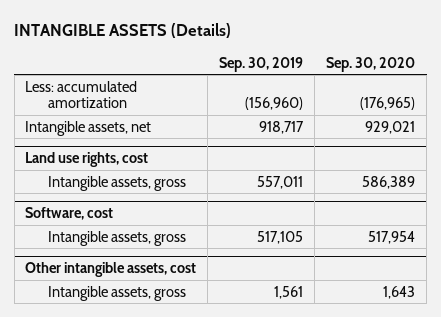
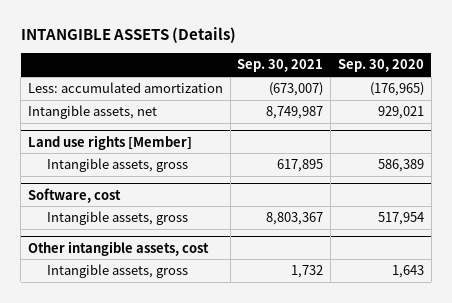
[219,56,304,72] Sep. 30, 2019 -> none
none -> [237,59,324,73] Sep. 30, 2021
[25,152,149,168] Land use rights, cost -> [27,134,192,150] Land use rights [Member]

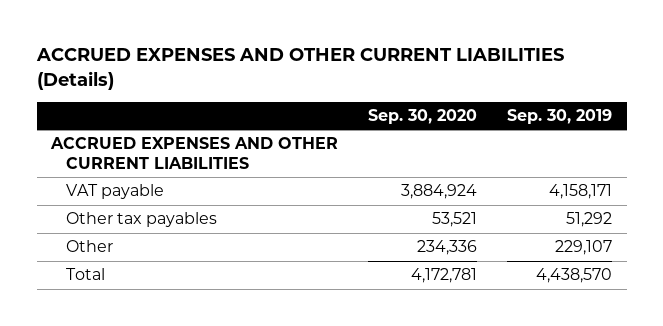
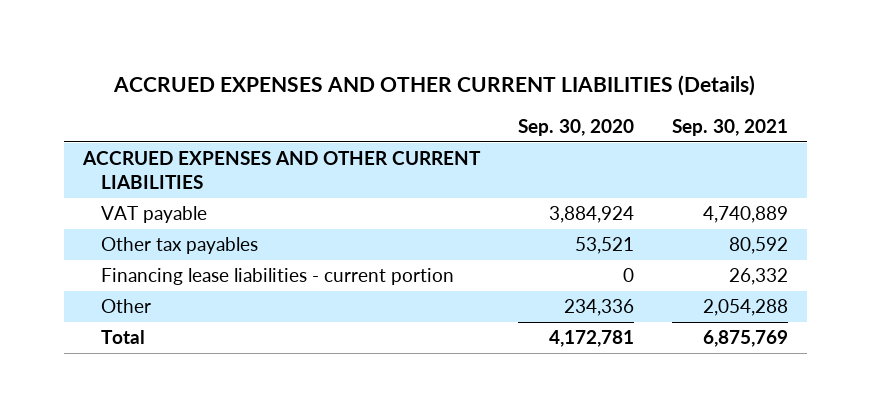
[506,109,612,125] Sep. 30, 2019 -> none
none -> [671,118,788,136] Sep. 30, 2021
none -> [100,268,454,286] Financing lease liabilities - current portion

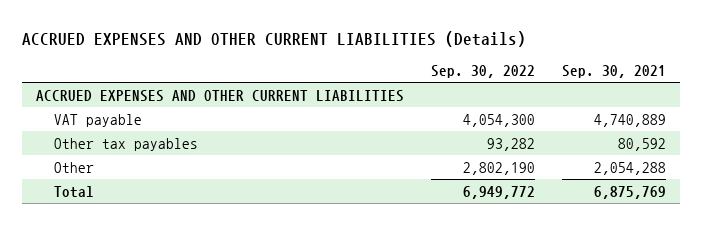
[517,118,634,136] Sep. 30, 2020 -> none
none -> [430,65,535,79] Sep. 30, 2022
[100,268,454,286] Financing lease liabilities - current portion -> none

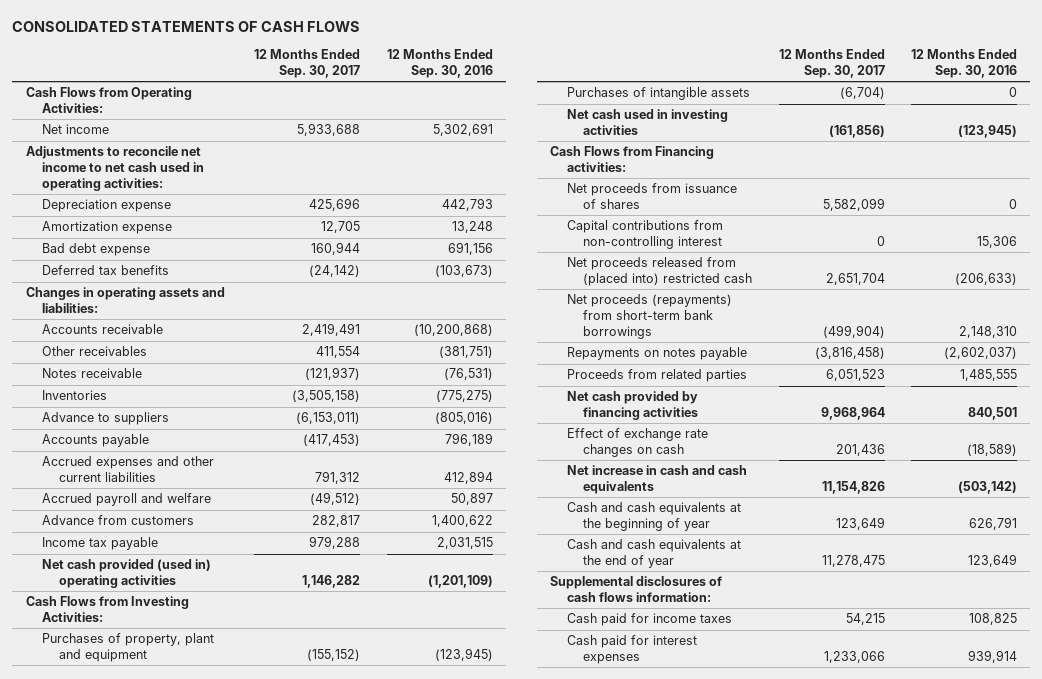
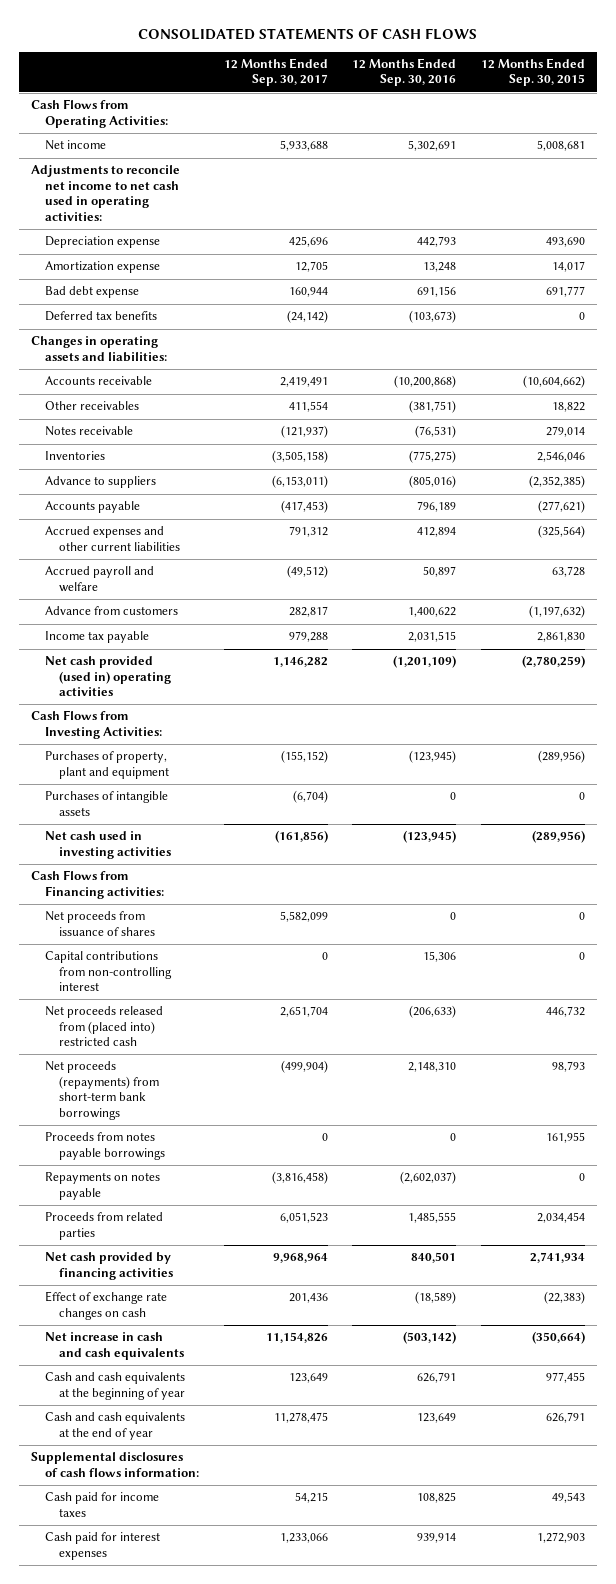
none -> [480,57,585,87] 12 Months Ended Sep. 30, 2015
none -> [45,1132,166,1160] Proceeds from notes payable borrowings

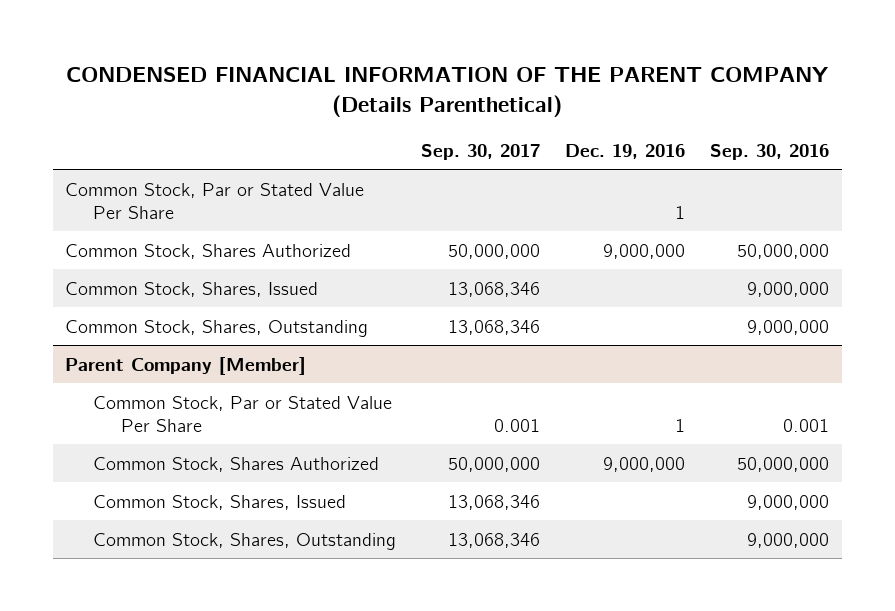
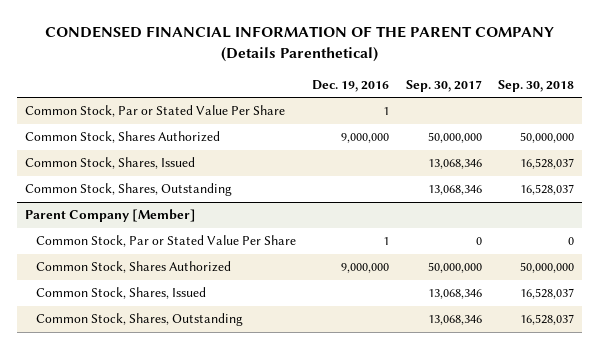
[710,143,830,160] Sep. 30, 2016 -> none
none -> [498,79,575,92] Sep. 30, 2018
[494,418,541,432] 0.001 -> [475,237,482,246] 0

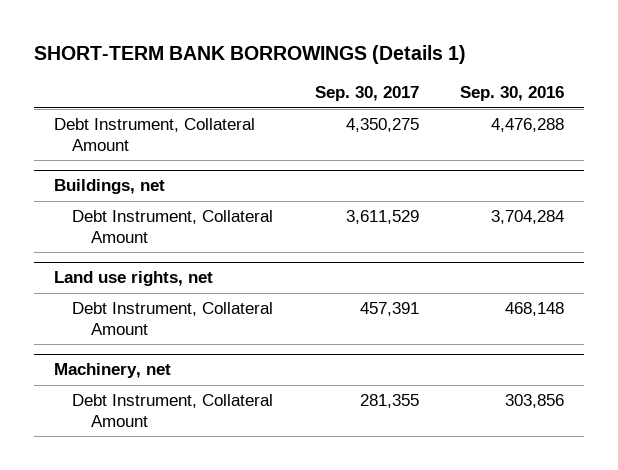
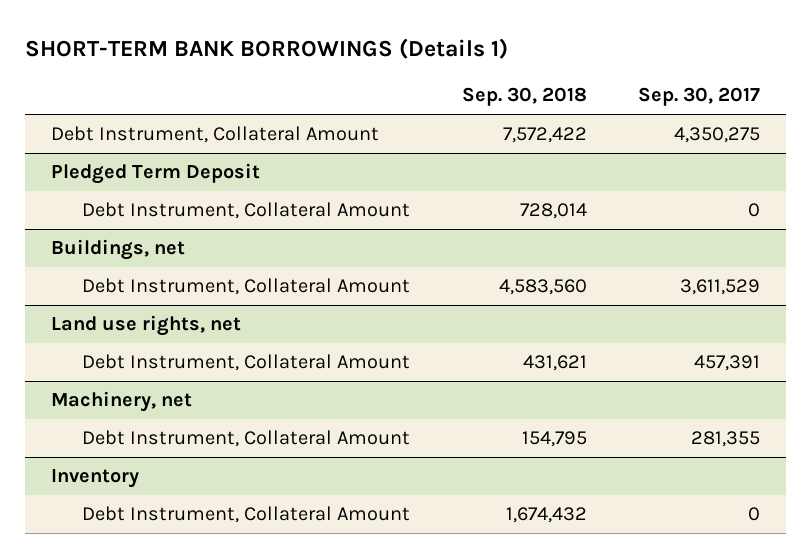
[459,86,564,102] Sep. 30, 2016 -> none
none -> [461,87,587,107] Sep. 30, 2018
none -> [50,163,260,185] Pledged Term Deposit
none -> [81,202,410,220] Debt Instrument, Collateral Amount
none -> [50,469,139,489] Inventory
none -> [81,506,410,524] Debt Instrument, Collateral Amount

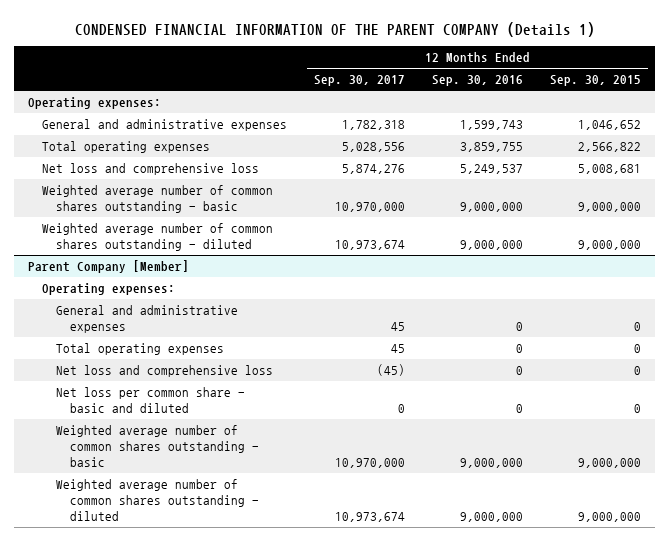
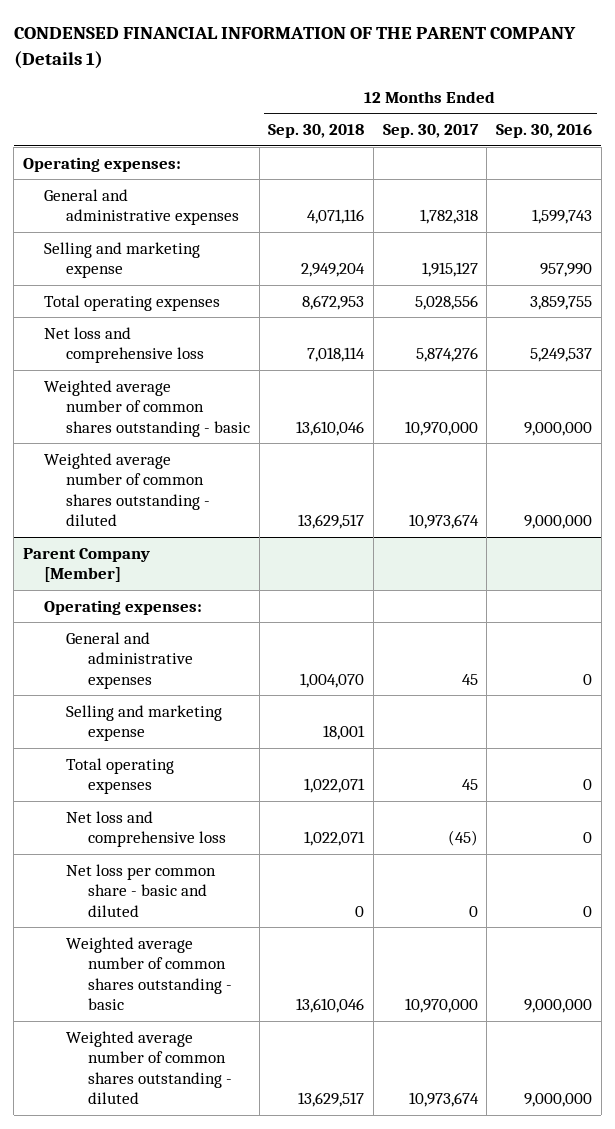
[550,75,642,87] Sep. 30, 2015 -> none
none -> [268,124,365,139] Sep. 30, 2018
none -> [44,241,201,279] Selling and marketing expense
none -> [66,704,223,742] Selling and marketing expense

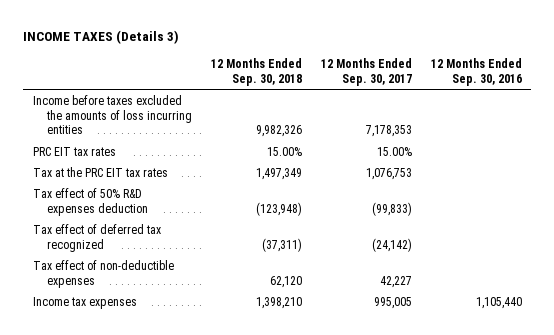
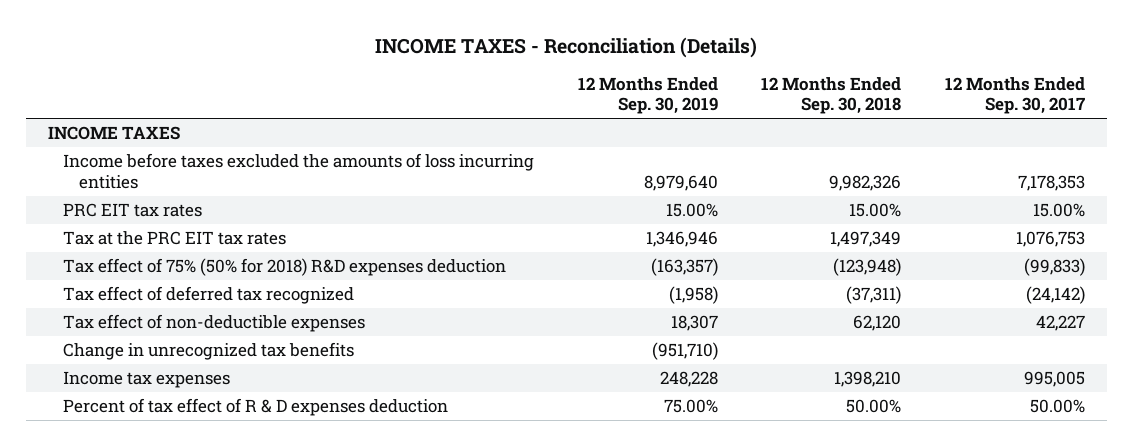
[23,30,180,45] INCOME TAXES (Details 3) -> [375,36,758,58] INCOME TAXES - Reconciliation (Details)
[430,58,522,86] 12 Months Ended Sep. 30, 2016 -> none
none -> [577,76,718,115] 12 Months Ended Sep. 30, 2019
none -> [47,126,180,141] INCOME TAXES
[32,187,149,216] Tax effect of 50% R&D expenses deduction -> [63,258,507,277] Tax effect of 75% (50% for 2018) R&D expenses deduction
none -> [63,342,355,361] Change in unrecognized tax benefits
none -> [63,398,449,417] Percent of tax effect of R & D expenses deduction

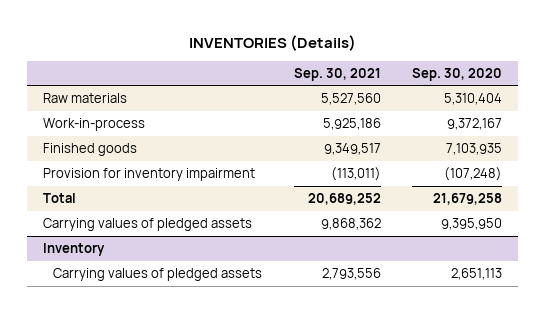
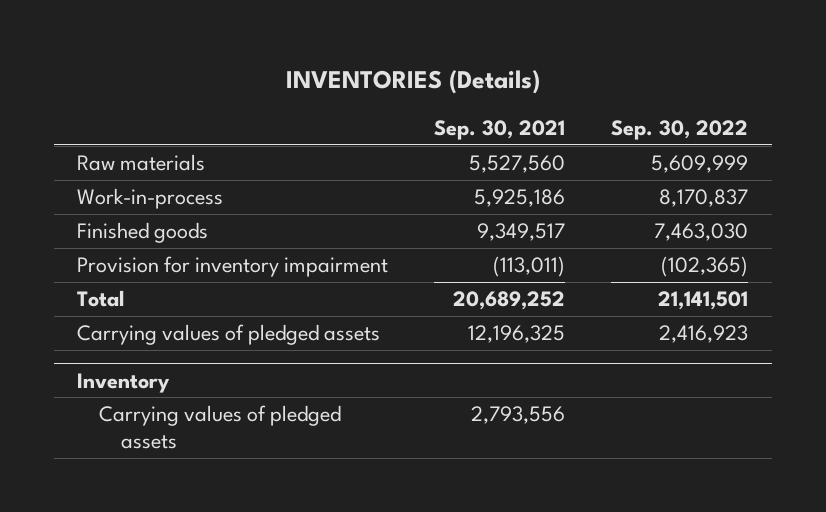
[412,67,503,81] Sep. 30, 2020 -> none
none -> [611,119,749,140] Sep. 30, 2022
[320,218,381,231] 9,868,362 -> [468,325,566,344] 12,196,325

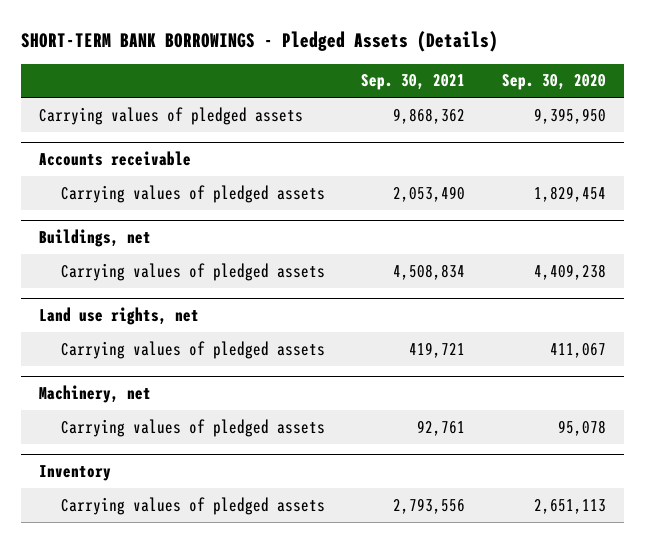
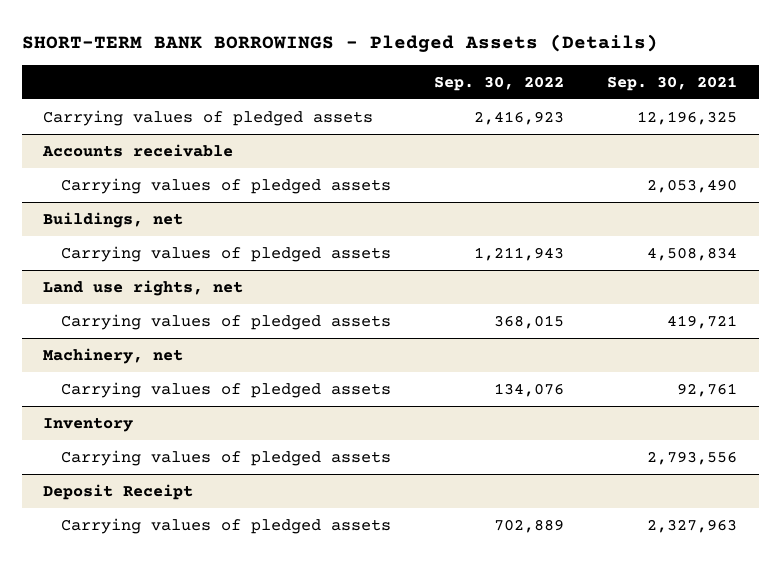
[501,74,606,91] Sep. 30, 2020 -> none
none -> [434,75,565,91] Sep. 30, 2022
[393,107,466,124] 9,868,362 -> [637,110,738,125] 12,196,325
none -> [43,483,194,500] Deposit Receipt
none -> [60,517,391,534] Carrying values of pledged assets

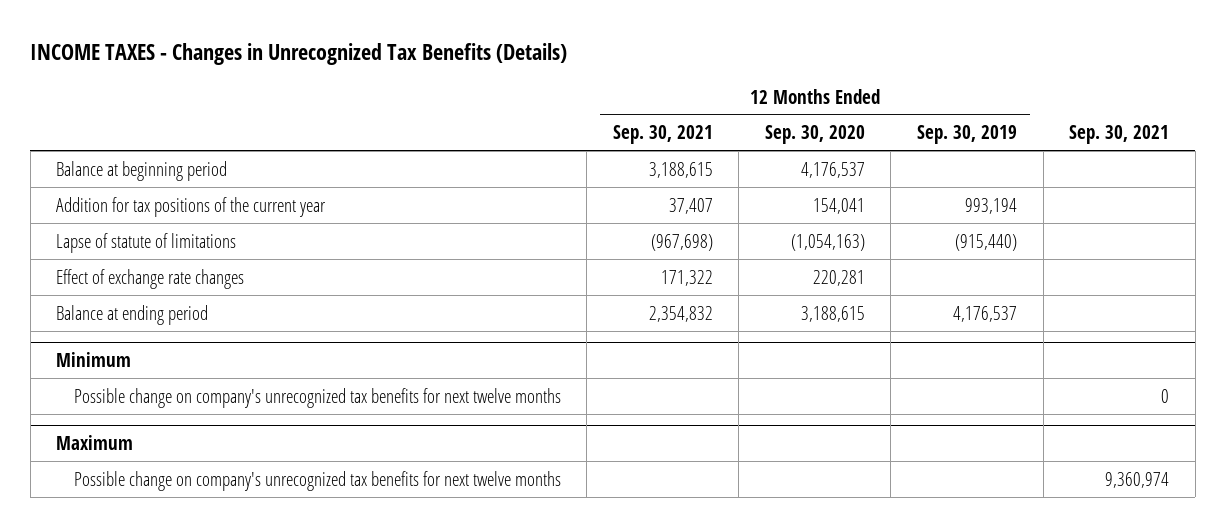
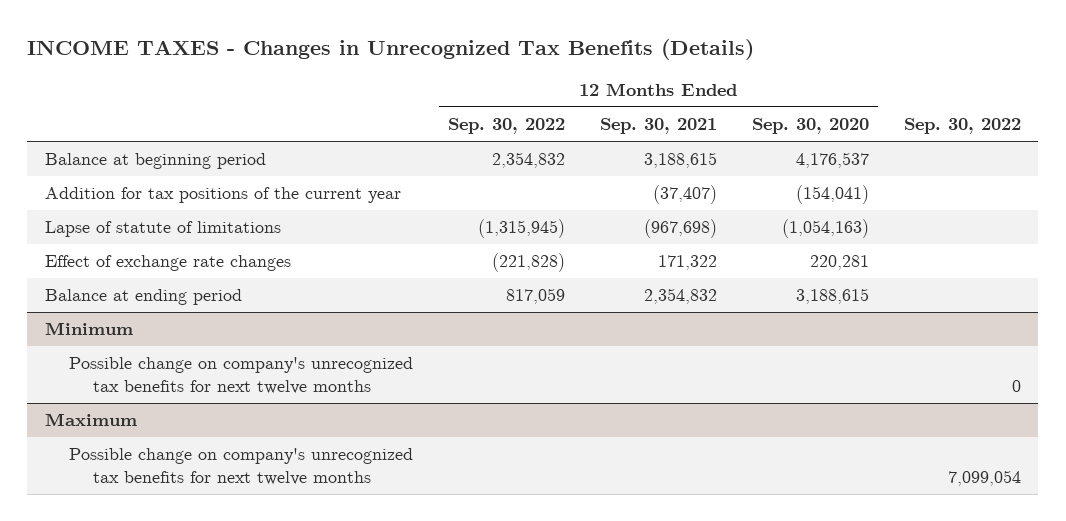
[916,125,1017,145] Sep. 30, 2019 -> none
[1069,125,1170,145] Sep. 30, 2021 -> none
none -> [447,117,565,134] Sep. 30, 2022
none -> [903,117,1021,134] Sep. 30, 2022
[668,197,713,214] 37,407 -> [652,185,717,205] (37,407)
[812,197,865,214] 154,041 -> [795,185,869,205] (154,041)

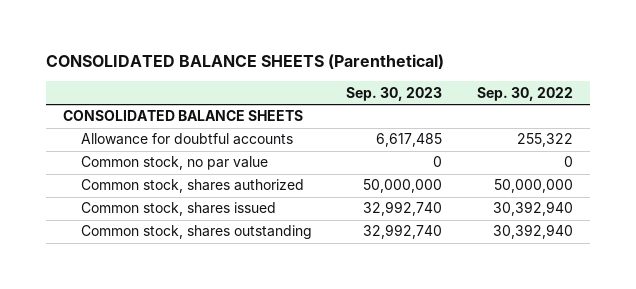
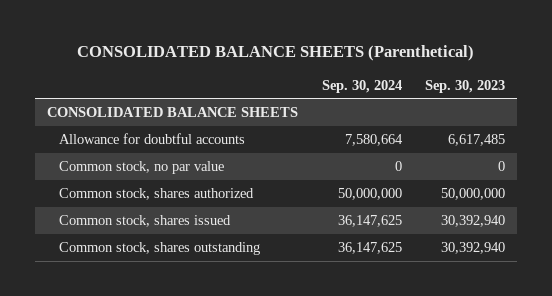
[476,86,573,101] Sep. 30, 2022 -> none
none -> [321,79,402,93] Sep. 30, 2024
[363,201,443,217] 32,992,740 -> [441,214,506,227] 30,392,940
[363,224,443,240] 32,992,740 -> [441,241,506,254] 30,392,940

